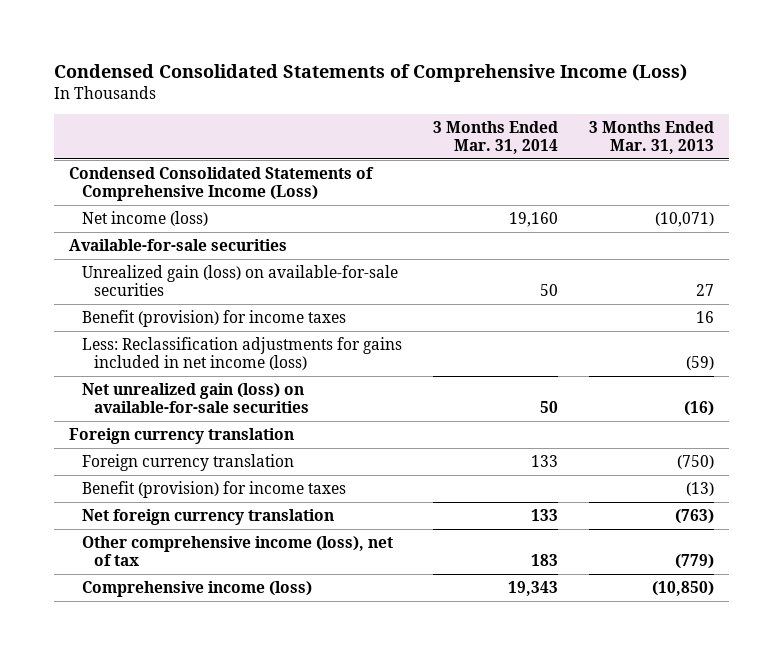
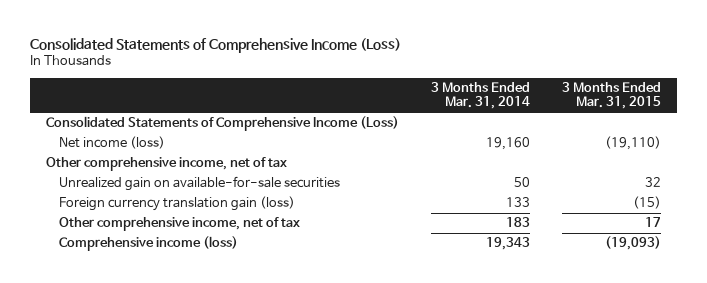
[53,63,687,82] Condensed Consolidated Statements of Comprehensive Income (Loss) -> [29,37,401,53] Consolidated Statements of Comprehensive Income (Loss)
[588,121,714,155] 3 Months Ended Mar. 31, 2013 -> none
none -> [562,81,662,110] 3 Months Ended Mar. 31, 2015
[69,166,375,201] Condensed Consolidated Statements of Comprehensive Income (Loss) -> [45,116,399,132] Consolidated Statements of Comprehensive Income (Loss)
[69,238,288,251] Available-for-sale securities -> none
[81,309,346,327] Benefit (provision) for income taxes -> none
[81,336,402,370] Less: Reclassification adjustments for gains included in net income (loss) -> none
[81,382,309,413] Net unrealized gain (loss) on available-for-sale securities -> none
[69,427,295,444] Foreign currency translation -> none
[81,480,346,498] Benefit (provision) for income taxes -> none
[81,508,334,525] Net foreign currency translation -> none
none -> [45,157,287,172] Other comprehensive income, net of tax
[81,264,398,296] Unrealized gain (loss) on available-for-sale securities -> [59,176,341,192] Unrealized gain on available-for-sale securities
[81,453,294,471] Foreign currency translation -> [59,196,296,212] Foreign currency translation gain (loss)
[81,535,393,566] Other comprehensive income (loss), net of tax -> [59,217,301,232] Other comprehensive income, net of tax

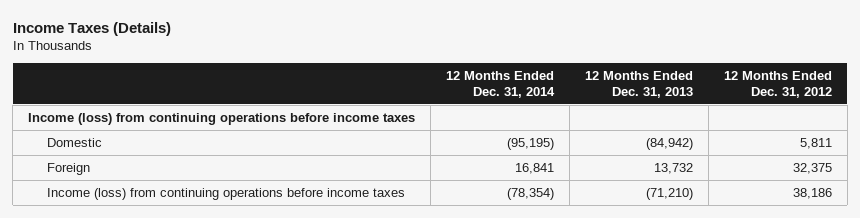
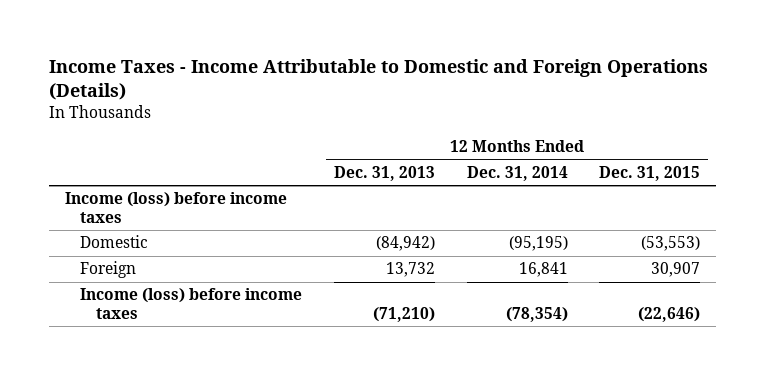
[12,21,171,36] Income Taxes (Details) -> [48,58,708,101] Income Taxes - Income Attributable to Domestic and Foreign Operations (Details)
[723,71,832,98] 12 Months Ended Dec. 31, 2012 -> none
none -> [599,165,701,181] Dec. 31, 2015
[28,112,416,125] Income (loss) from continuing operations before income taxes -> [64,192,287,223] Income (loss) before income taxes
[47,187,406,200] Income (loss) from continuing operations before income taxes -> [80,288,303,319] Income (loss) before income taxes

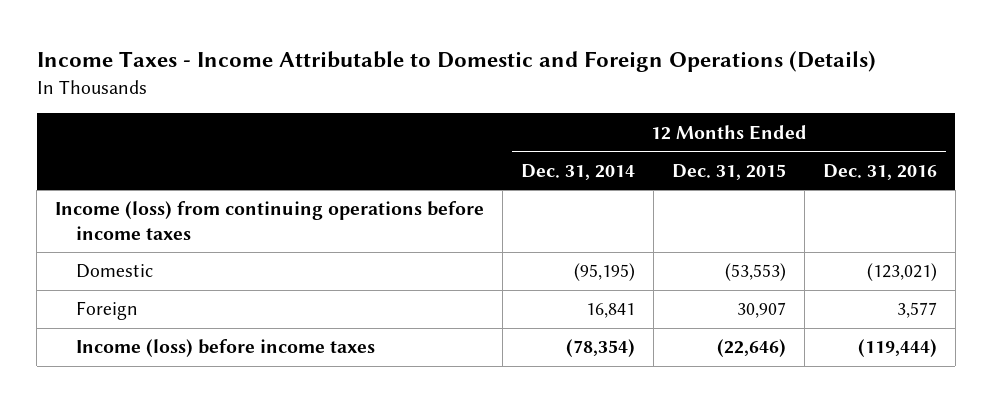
[333,165,435,181] Dec. 31, 2013 -> none
none -> [822,163,937,180] Dec. 31, 2016
[64,192,287,223] Income (loss) before income taxes -> [55,201,485,240] Income (loss) from continuing operations before income taxes

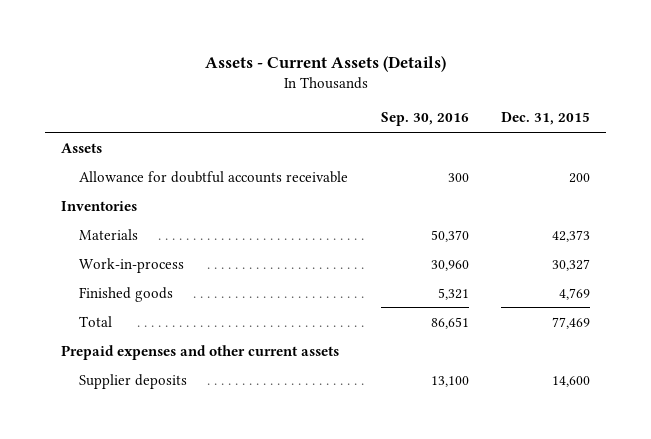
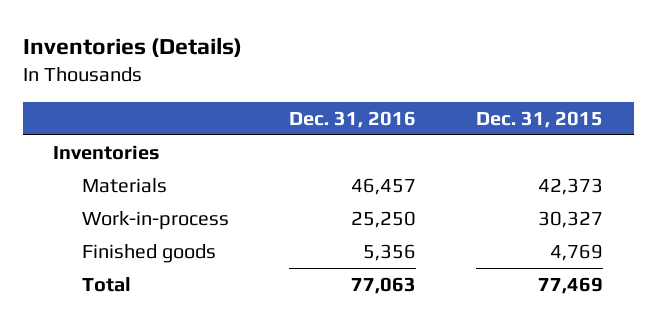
[204,56,446,73] Assets - Current Assets (Details) -> [22,37,242,58] Inventories (Details)
[380,112,469,127] Sep. 30, 2016 -> none
none -> [289,110,417,128] Dec. 31, 2016
[61,142,103,153] Assets -> none
[78,170,348,183] Allowance for doubtful accounts receivable -> none
[61,344,340,360] Prepaid expenses and other current assets -> none
[78,373,187,389] Supplier deposits -> none

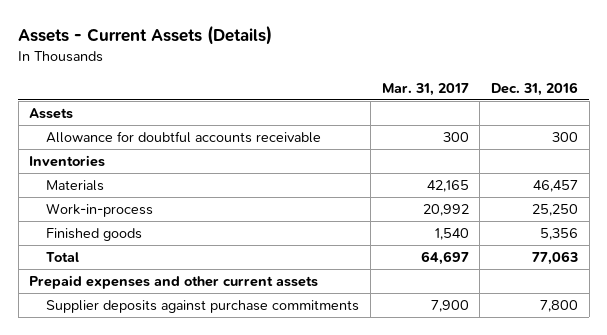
[22,37,242,58] Inventories (Details) -> [18,24,273,45] Assets - Current Assets (Details)
[476,110,604,128] Dec. 31, 2015 -> none
none -> [381,82,469,96] Mar. 31, 2017
none -> [29,108,74,120] Assets
none -> [46,131,322,144] Allowance for doubtful accounts receivable
none -> [29,275,319,290] Prepaid expenses and other current assets
none -> [46,300,360,314] Supplier deposits against purchase commitments

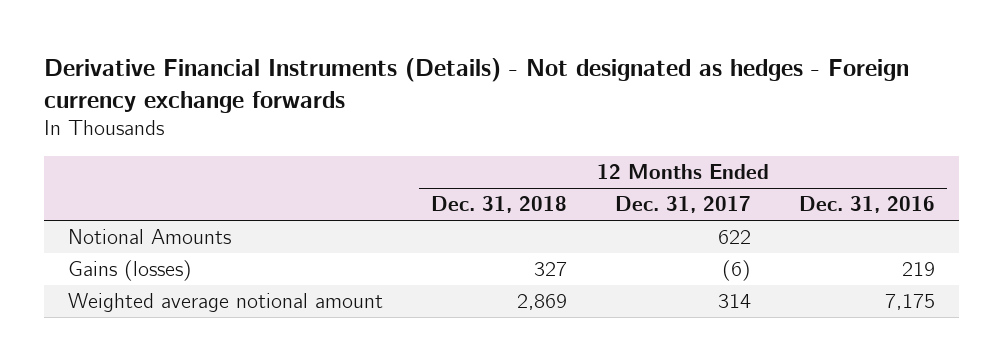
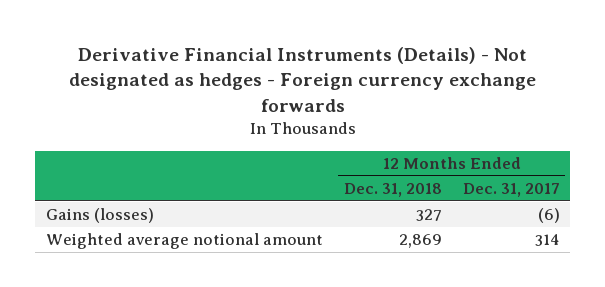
[799,196,936,214] Dec. 31, 2016 -> none
[68,229,232,245] Notional Amounts -> none

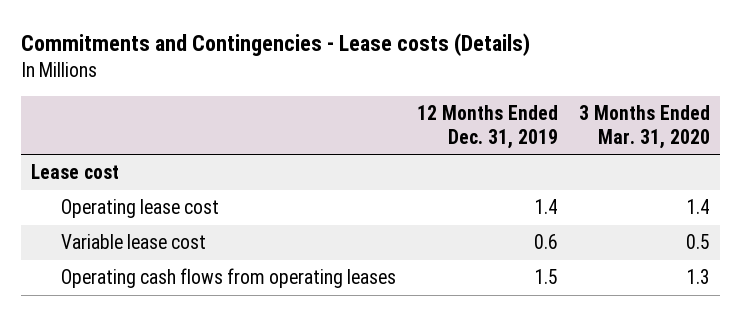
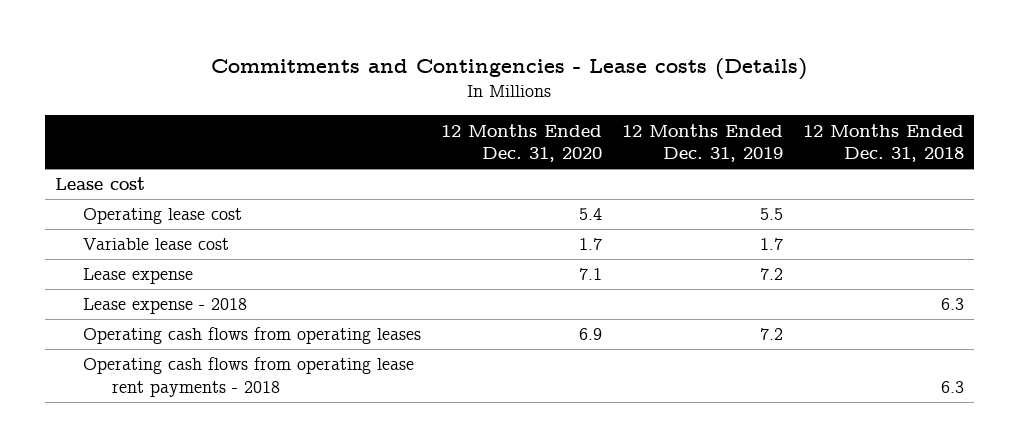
[578,105,710,149] 3 Months Ended Mar. 31, 2020 -> none
none -> [441,123,603,163] 12 Months Ended Dec. 31, 2020
none -> [802,123,964,163] 12 Months Ended Dec. 31, 2018
[534,199,559,215] 1.4 -> [759,208,783,221] 5.5
[534,234,559,250] 0.6 -> [759,238,783,251] 1.7
none -> [83,268,194,285] Lease expense
none -> [83,298,248,315] Lease expense - 2018
[534,269,559,285] 1.5 -> [759,328,783,341] 7.2
none -> [83,357,415,398] Operating cash flows from operating lease rent payments - 2018

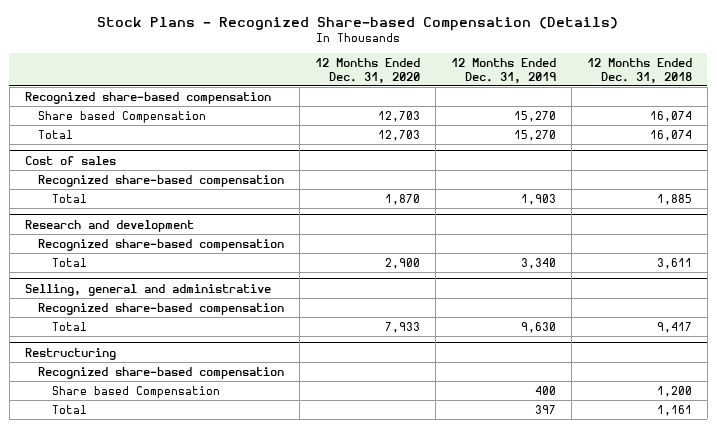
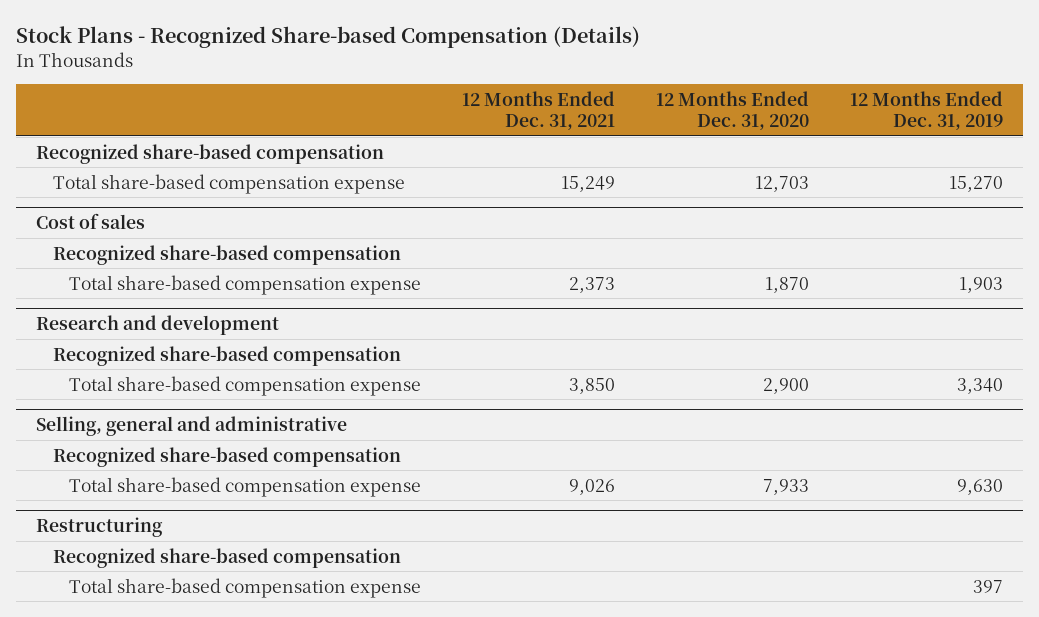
[586,57,692,83] 12 Months Ended Dec. 31, 2018 -> none
none -> [462,90,616,130] 12 Months Ended Dec. 31, 2021
[38,110,207,123] Share based Compensation -> none
[38,129,74,139] Total -> [52,173,405,194] Total share-based compensation expense
[51,193,87,203] Total -> [69,274,422,295] Total share-based compensation expense
[51,257,87,267] Total -> [69,375,422,396] Total share-based compensation expense
[51,321,87,331] Total -> [69,476,422,497] Total share-based compensation expense
[51,385,220,398] Share based Compensation -> none
[51,404,87,414] Total -> [69,577,422,598] Total share-based compensation expense

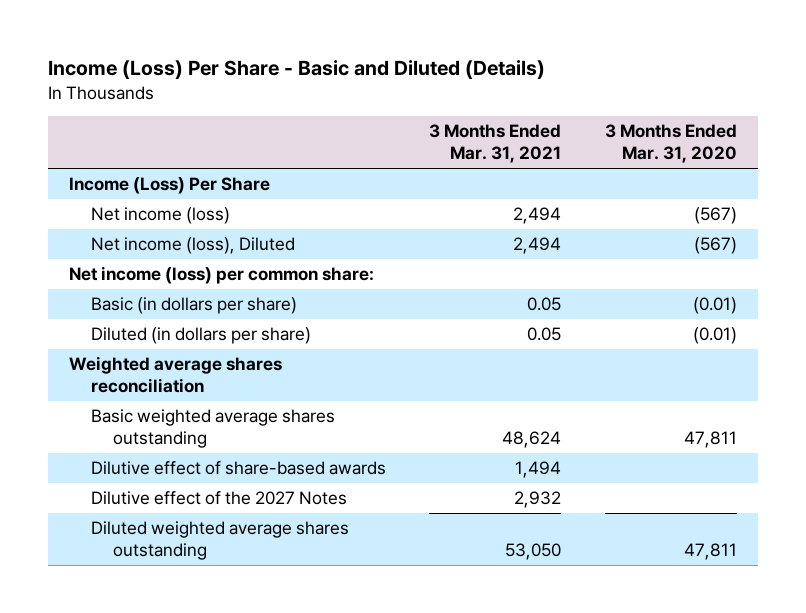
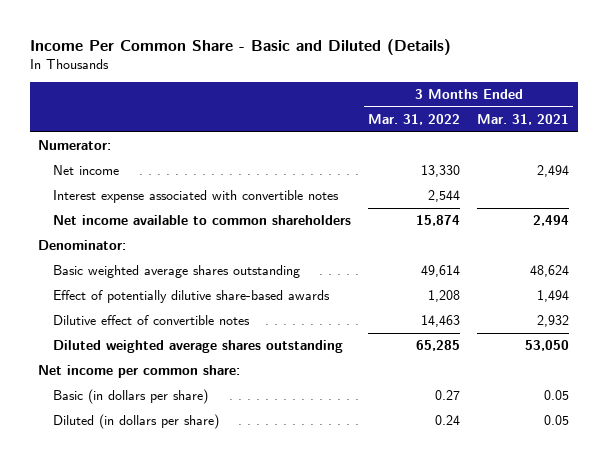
[47,59,545,79] Income (Loss) Per Share - Basic and Diluted (Details) -> [29,38,451,55] Income Per Common Share - Basic and Diluted (Details)
[604,124,737,164] 3 Months Ended Mar. 31, 2020 -> none
none -> [367,114,460,126] Mar. 31, 2022
[69,177,271,195] Income (Loss) Per Share -> none
[69,266,375,285] Net income (loss) per common share: -> none
none -> [38,140,112,151] Numerator:
[91,207,231,225] Net income (loss) -> [52,165,119,176] Net income
none -> [52,190,339,204] Interest expense associated with convertible notes
[91,237,296,255] Net income (loss), Diluted -> [52,215,351,226] Net income available to common shareholders
[69,356,283,394] Weighted average shares reconciliation -> [38,240,127,251] Denominator:
[91,461,387,476] Dilutive effect of share-based awards -> [52,290,330,304] Effect of potentially dilutive share-based awards
[91,491,348,506] Dilutive effect of the 2027 Notes -> [52,315,250,326] Dilutive effect of convertible notes
none -> [38,365,241,379] Net income per common share:
[91,297,298,315] Basic (in dollars per share) -> [52,389,208,405] Basic (in dollars per share)
[91,327,312,345] Diluted (in dollars per share) -> [52,414,219,430] Diluted (in dollars per share)

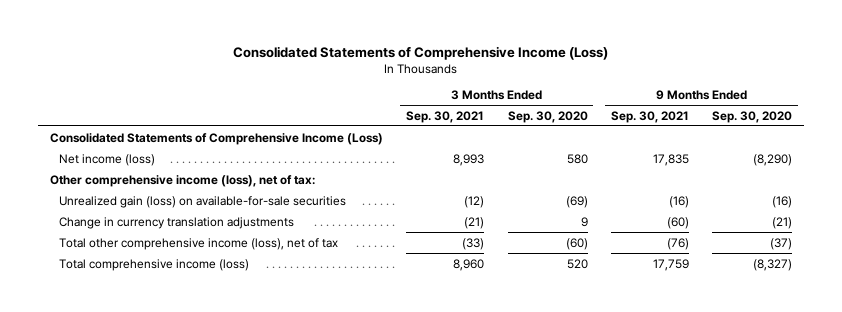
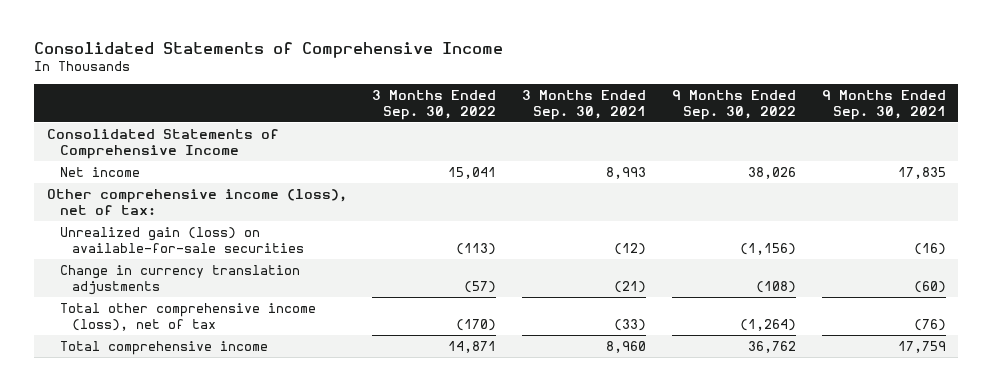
[233,45,609,60] Consolidated Statements of Comprehensive Income (Loss) -> [33,41,503,58] Consolidated Statements of Comprehensive Income
[507,110,588,123] Sep. 30, 2020 -> none
[712,110,793,123] Sep. 30, 2020 -> none
none -> [372,89,497,120] 3 Months Ended Sep. 30, 2022
none -> [671,89,796,120] 9 Months Ended Sep. 30, 2022
[49,132,383,145] Consolidated Statements of Comprehensive Income (Loss) -> [46,129,279,159] Consolidated Statements of Comprehensive Income
[58,153,155,166] Net income (loss) -> [59,167,140,178] Net income
[58,258,249,271] Total comprehensive income (loss) -> [59,341,268,356] Total comprehensive income

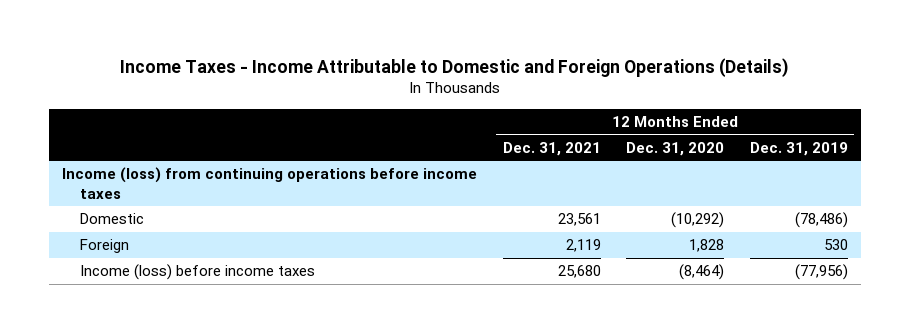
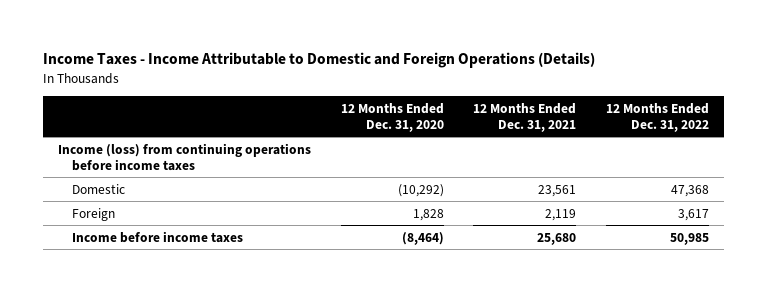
[749,141,848,156] Dec. 31, 2019 -> none
none -> [606,102,710,132] 12 Months Ended Dec. 31, 2022
[80,264,316,281] Income (loss) before income taxes -> [71,230,243,243] Income before income taxes

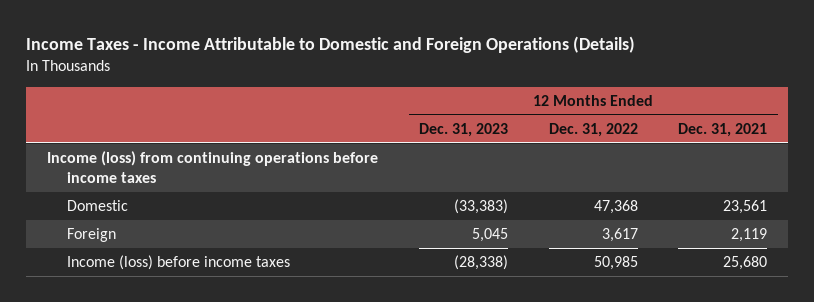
[340,102,444,132] 12 Months Ended Dec. 31, 2020 -> none
none -> [418,122,508,137] Dec. 31, 2023
[71,230,243,243] Income before income taxes -> [66,254,290,270] Income (loss) before income taxes

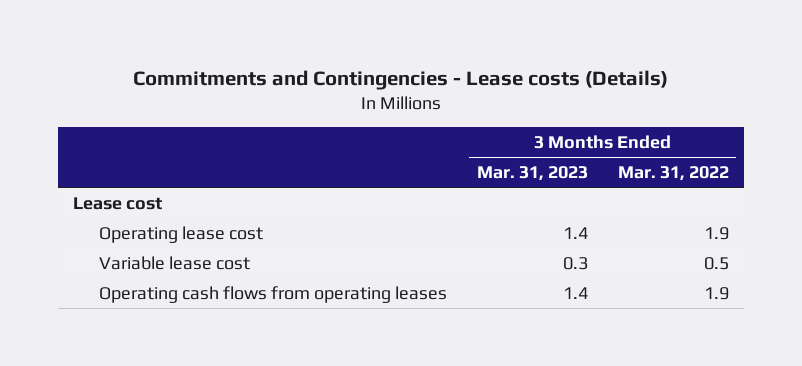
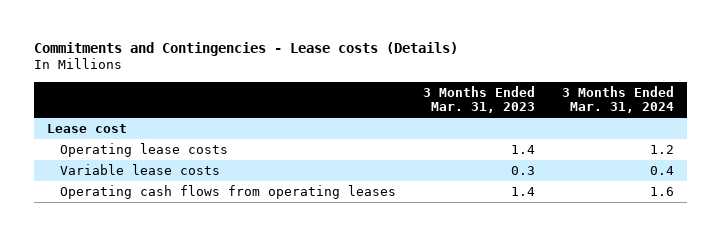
[617,166,729,182] Mar. 31, 2022 -> none
none -> [561,85,674,114] 3 Months Ended Mar. 31, 2024
[98,225,263,243] Operating lease cost -> [60,142,229,157] Operating lease costs
[98,255,250,270] Variable lease cost -> [60,163,221,175] Variable lease costs

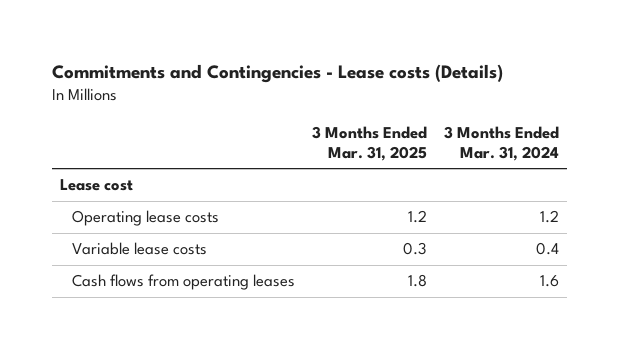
[422,85,535,114] 3 Months Ended Mar. 31, 2023 -> none
none -> [311,125,427,161] 3 Months Ended Mar. 31, 2025
[60,184,397,199] Operating cash flows from operating leases -> [72,274,296,291] Cash flows from operating leases

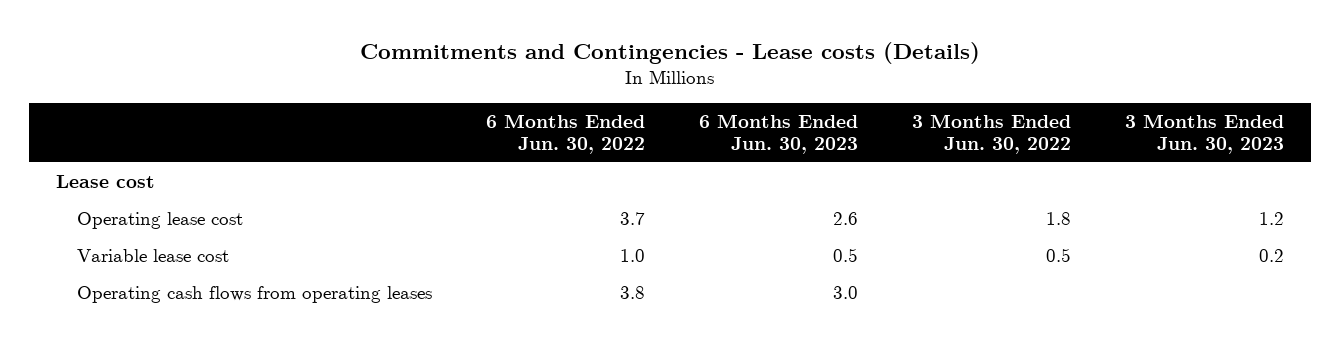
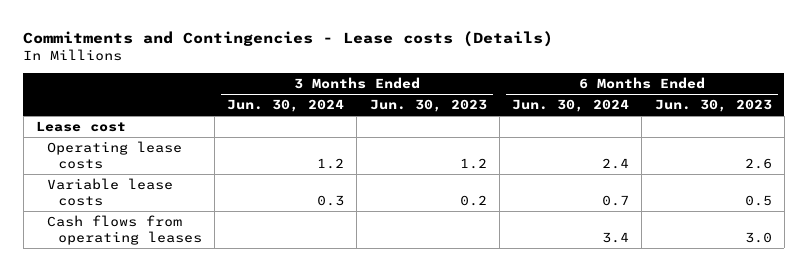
[486,113,646,154] 6 Months Ended Jun. 30, 2022 -> none
[911,113,1071,154] 3 Months Ended Jun. 30, 2022 -> none
none -> [227,99,345,113] Jun. 30, 2024
none -> [512,99,630,113] Jun. 30, 2024
[77,211,244,229] Operating lease cost -> [46,141,182,169] Operating lease costs
[77,248,230,262] Variable lease cost -> [46,178,173,206] Variable lease costs
[77,285,433,303] Operating cash flows from operating leases -> [46,215,202,245] Cash flows from operating leases

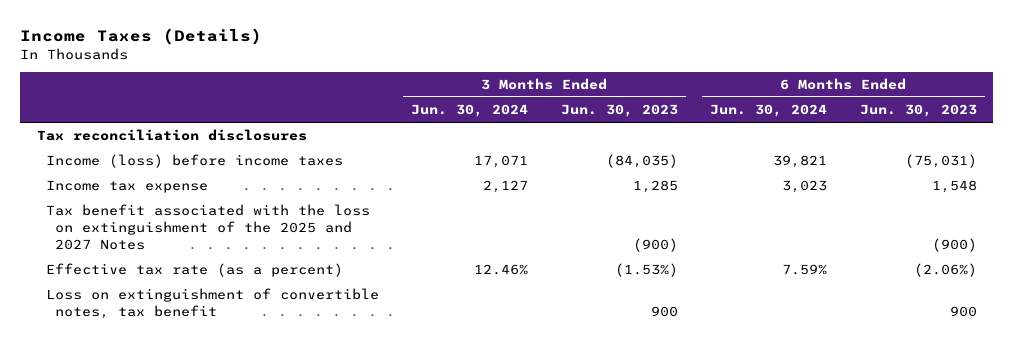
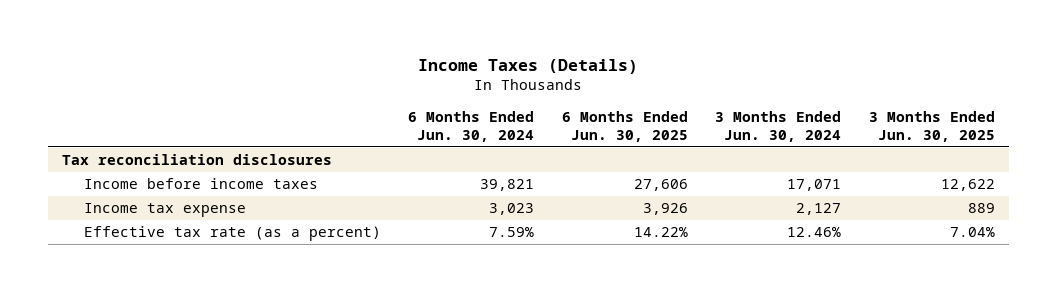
[560,104,678,118] Jun. 30, 2023 -> none
[859,104,977,118] Jun. 30, 2023 -> none
none -> [561,110,688,142] 6 Months Ended Jun. 30, 2025
none -> [868,110,995,142] 3 Months Ended Jun. 30, 2025
[45,154,343,169] Income (loss) before income taxes -> [83,178,318,190] Income before income taxes
[45,204,370,251] Tax benefit associated with the loss on extinguishment of the 2025 and 2027 Notes -> none
[45,288,379,320] Loss on extinguishment of convertible notes, tax benefit -> none

